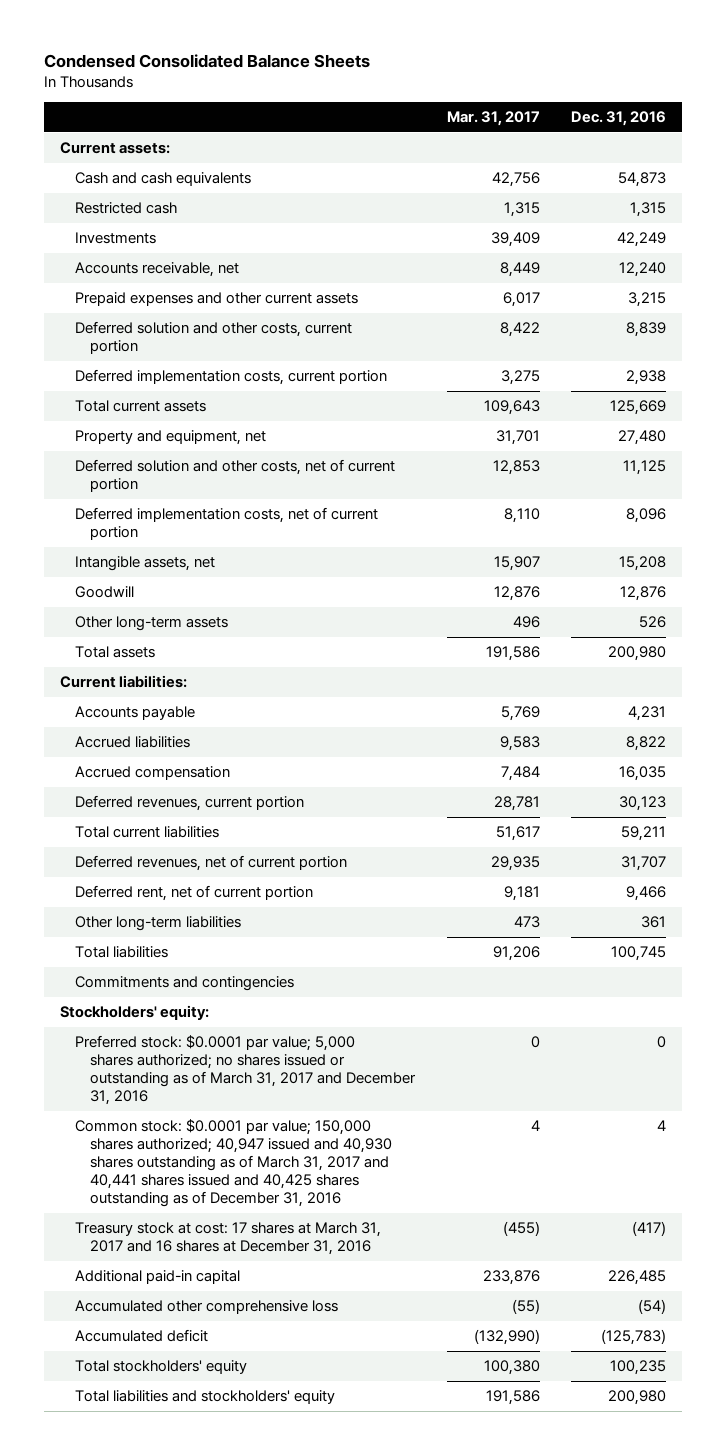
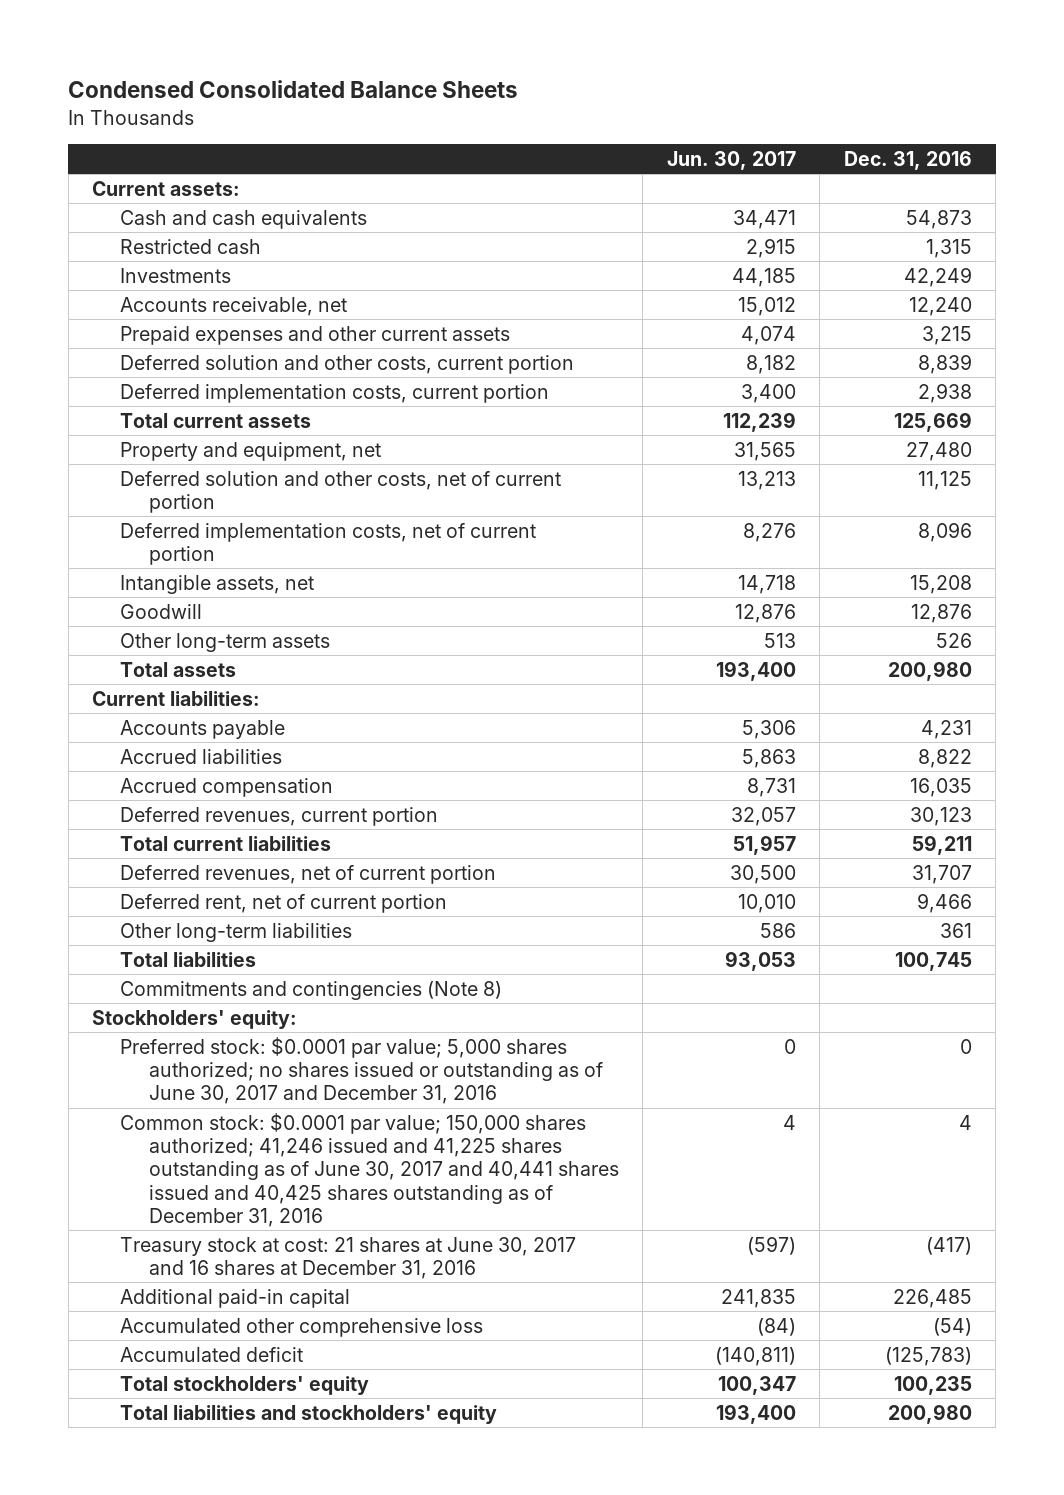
[446,111,540,127] Mar. 31, 2017 -> none
none -> [666,150,796,170] Jun. 30, 2017
[74,976,294,992] Commitments and contingencies -> [120,980,503,1000] Commitments and contingencies (Note 8)
[74,1035,416,1106] Preferred stock: $0.0001 par value; 5,000 shares authorized; no shares issued or outstanding as of March 31, 2017 and December 31, 2016 -> [120,1036,603,1105] Preferred stock: $0.0001 par value; 5,000 shares authorized; no shares issued or outstanding as of June 30, 2017 and December 31, 2016
[74,1119,392,1208] Common stock: $0.0001 par value; 150,000 shares authorized; 40,947 issued and 40,930 shares outstanding as of March 31, 2017 and 40,441 shares issued and 40,425 shares outstanding as of December 31, 2016 -> [120,1112,619,1228] Common stock: $0.0001 par value; 150,000 shares authorized; 41,246 issued and 41,225 shares outstanding as of June 30, 2017 and 40,441 shares issued and 40,425 shares outstanding as of December 31, 2016
[74,1222,381,1256] Treasury stock at cost: 17 shares at March 31, 2017 and 16 shares at December 31, 2016 -> [120,1236,577,1279] Treasury stock at cost: 21 shares at June 30, 2017 and 16 shares at December 31, 2016

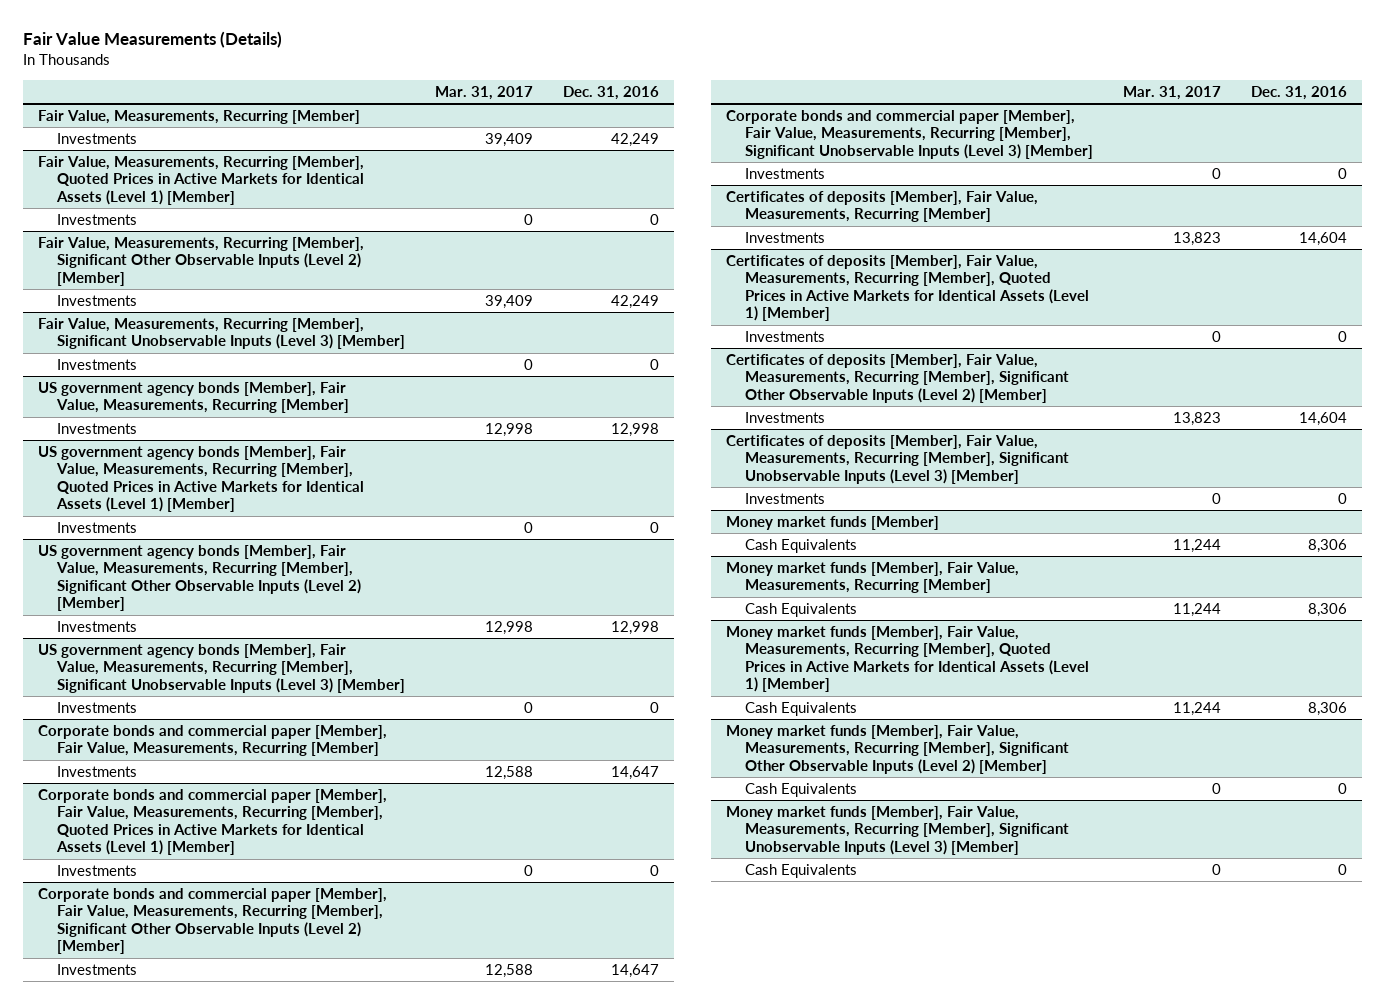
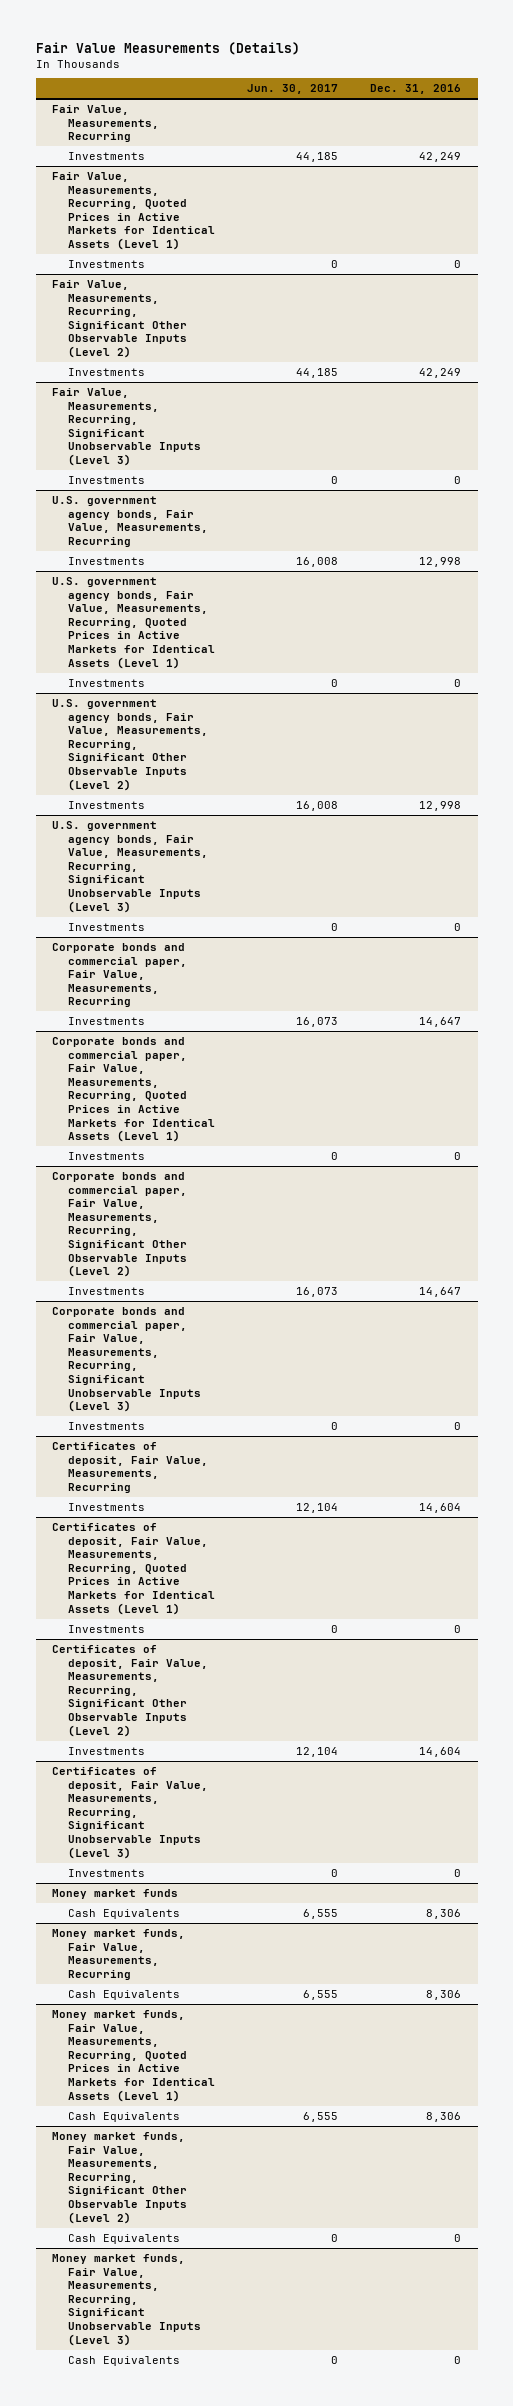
[434,85,533,100] Mar. 31, 2017 -> none
none -> [247,84,339,95] Jun. 30, 2017
[37,109,360,124] Fair Value, Measurements, Recurring [Member] -> [51,104,160,143] Fair Value, Measurements, Recurring
[37,155,364,205] Fair Value, Measurements, Recurring [Member], Quoted Prices in Active Markets for Identical Assets (Level 1) [Member] -> [51,171,216,250] Fair Value, Measurements, Recurring, Quoted Prices in Active Markets for Identical Assets (Level 1)
[37,236,364,286] Fair Value, Measurements, Recurring [Member], Significant Other Observable Inputs (Level 2) [Member] -> [51,279,188,358] Fair Value, Measurements, Recurring, Significant Other Observable Inputs (Level 2)
[37,317,405,350] Fair Value, Measurements, Recurring [Member], Significant Unobservable Inputs (Level 3) [Member] -> [51,387,202,466] Fair Value, Measurements, Recurring, Significant Unobservable Inputs (Level 3)
[37,381,349,414] US government agency bonds [Member], Fair Value, Measurements, Recurring [Member] -> [51,495,209,547] U.S. government agency bonds, Fair Value, Measurements, Recurring
[37,445,364,513] US government agency bonds [Member], Fair Value, Measurements, Recurring [Member], Quoted Prices in Active Markets for Identical Assets (Level 1) [Member] -> [51,576,216,669] U.S. government agency bonds, Fair Value, Measurements, Recurring, Quoted Prices in Active Markets for Identical Assets (Level 1)
[37,544,361,612] US government agency bonds [Member], Fair Value, Measurements, Recurring [Member], Significant Other Observable Inputs (Level 2) [Member] -> [51,698,209,791] U.S. government agency bonds, Fair Value, Measurements, Recurring, Significant Other Observable Inputs (Level 2)
[37,643,405,693] US government agency bonds [Member], Fair Value, Measurements, Recurring [Member], Significant Unobservable Inputs (Level 3) [Member] -> [51,820,209,913] U.S. government agency bonds, Fair Value, Measurements, Recurring, Significant Unobservable Inputs (Level 3)
[37,724,387,757] Corporate bonds and commercial paper [Member], Fair Value, Measurements, Recurring [Member] -> [51,942,188,1008] Corporate bonds and commercial paper, Fair Value, Measurements, Recurring
[37,788,387,856] Corporate bonds and commercial paper [Member], Fair Value, Measurements, Recurring [Member], Quoted Prices in Active Markets for Identical Assets (Level 1) [Member] -> [51,1036,216,1143] Corporate bonds and commercial paper, Fair Value, Measurements, Recurring, Quoted Prices in Active Markets for Identical Assets (Level 1)
[37,887,387,955] Corporate bonds and commercial paper [Member], Fair Value, Measurements, Recurring [Member], Significant Other Observable Inputs (Level 2) [Member] -> [51,1171,188,1278] Corporate bonds and commercial paper, Fair Value, Measurements, Recurring, Significant Other Observable Inputs (Level 2)
[725,109,1093,159] Corporate bonds and commercial paper [Member], Fair Value, Measurements, Recurring [Member], Significant Unobservable Inputs (Level 3) [Member] -> [51,1306,202,1413] Corporate bonds and commercial paper, Fair Value, Measurements, Recurring, Significant Unobservable Inputs (Level 3)
[725,190,1038,223] Certificates of deposits [Member], Fair Value, Measurements, Recurring [Member] -> [51,1441,209,1493] Certificates of deposit, Fair Value, Measurements, Recurring
[725,254,1089,322] Certificates of deposits [Member], Fair Value, Measurements, Recurring [Member], Quoted Prices in Active Markets for Identical Assets (Level 1) [Member] -> [51,1522,216,1615] Certificates of deposit, Fair Value, Measurements, Recurring, Quoted Prices in Active Markets for Identical Assets (Level 1)
[725,353,1069,403] Certificates of deposits [Member], Fair Value, Measurements, Recurring [Member], Significant Other Observable Inputs (Level 2) [Member] -> [51,1644,209,1737] Certificates of deposit, Fair Value, Measurements, Recurring, Significant Other Observable Inputs (Level 2)
[725,434,1069,484] Certificates of deposits [Member], Fair Value, Measurements, Recurring [Member], Significant Unobservable Inputs (Level 3) [Member] -> [51,1766,209,1859] Certificates of deposit, Fair Value, Measurements, Recurring, Significant Unobservable Inputs (Level 3)
[725,515,939,530] Money market funds [Member] -> [51,1888,178,1899] Money market funds
[725,561,1019,594] Money market funds [Member], Fair Value, Measurements, Recurring [Member] -> [51,1928,185,1980] Money market funds, Fair Value, Measurements, Recurring
[725,625,1089,693] Money market funds [Member], Fair Value, Measurements, Recurring [Member], Quoted Prices in Active Markets for Identical Assets (Level 1) [Member] -> [51,2009,216,2102] Money market funds, Fair Value, Measurements, Recurring, Quoted Prices in Active Markets for Identical Assets (Level 1)
[725,724,1069,774] Money market funds [Member], Fair Value, Measurements, Recurring [Member], Significant Other Observable Inputs (Level 2) [Member] -> [51,2131,188,2224] Money market funds, Fair Value, Measurements, Recurring, Significant Other Observable Inputs (Level 2)
[725,805,1069,855] Money market funds [Member], Fair Value, Measurements, Recurring [Member], Significant Unobservable Inputs (Level 3) [Member] -> [51,2253,202,2346] Money market funds, Fair Value, Measurements, Recurring, Significant Unobservable Inputs (Level 3)

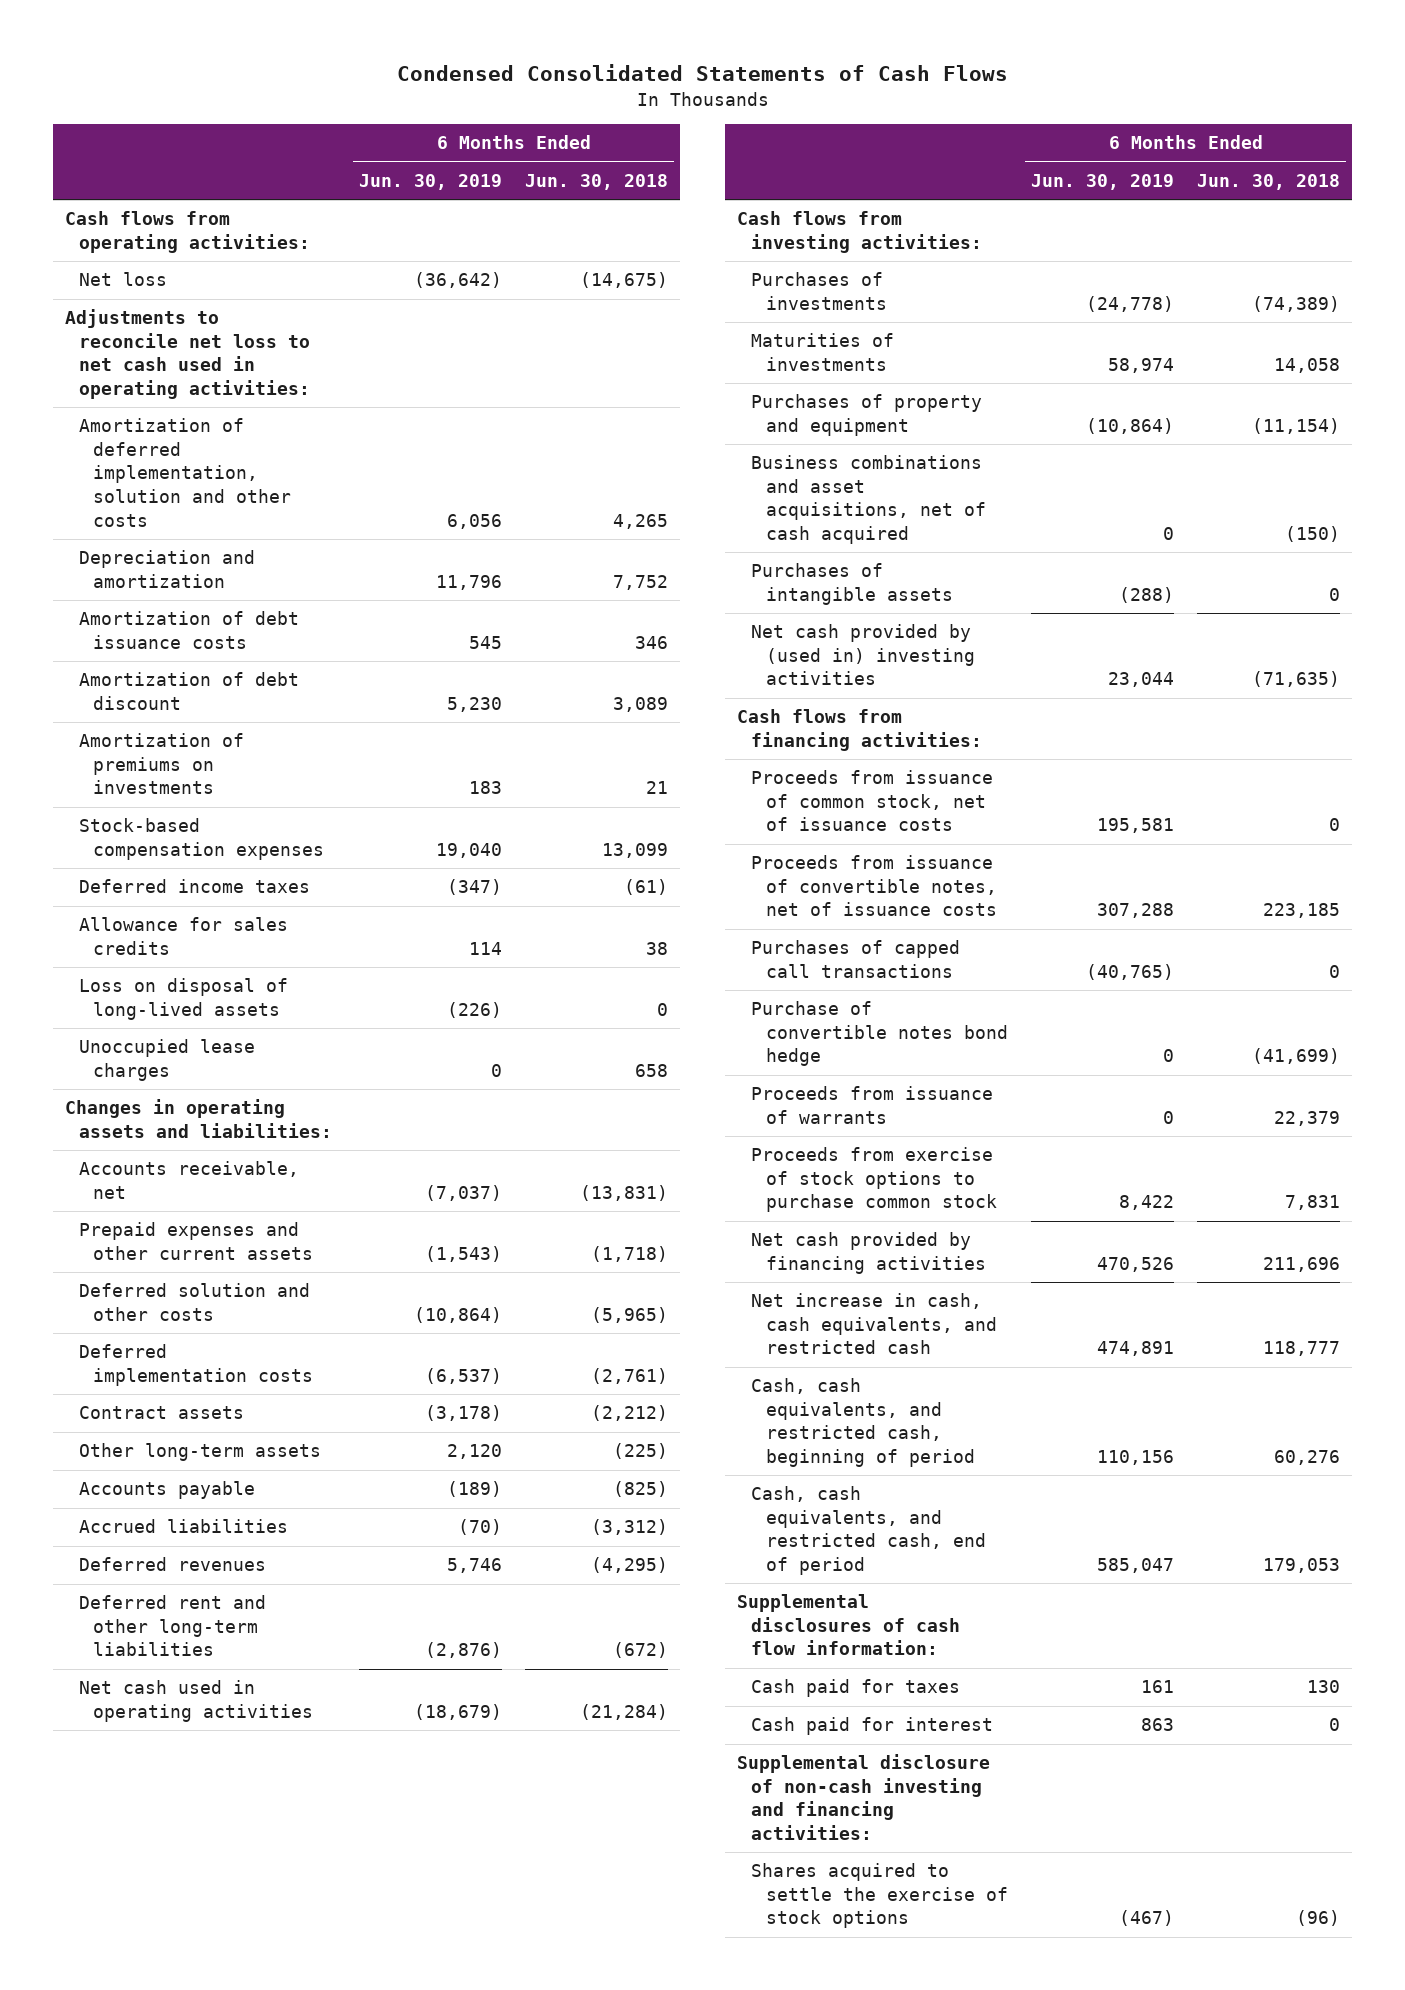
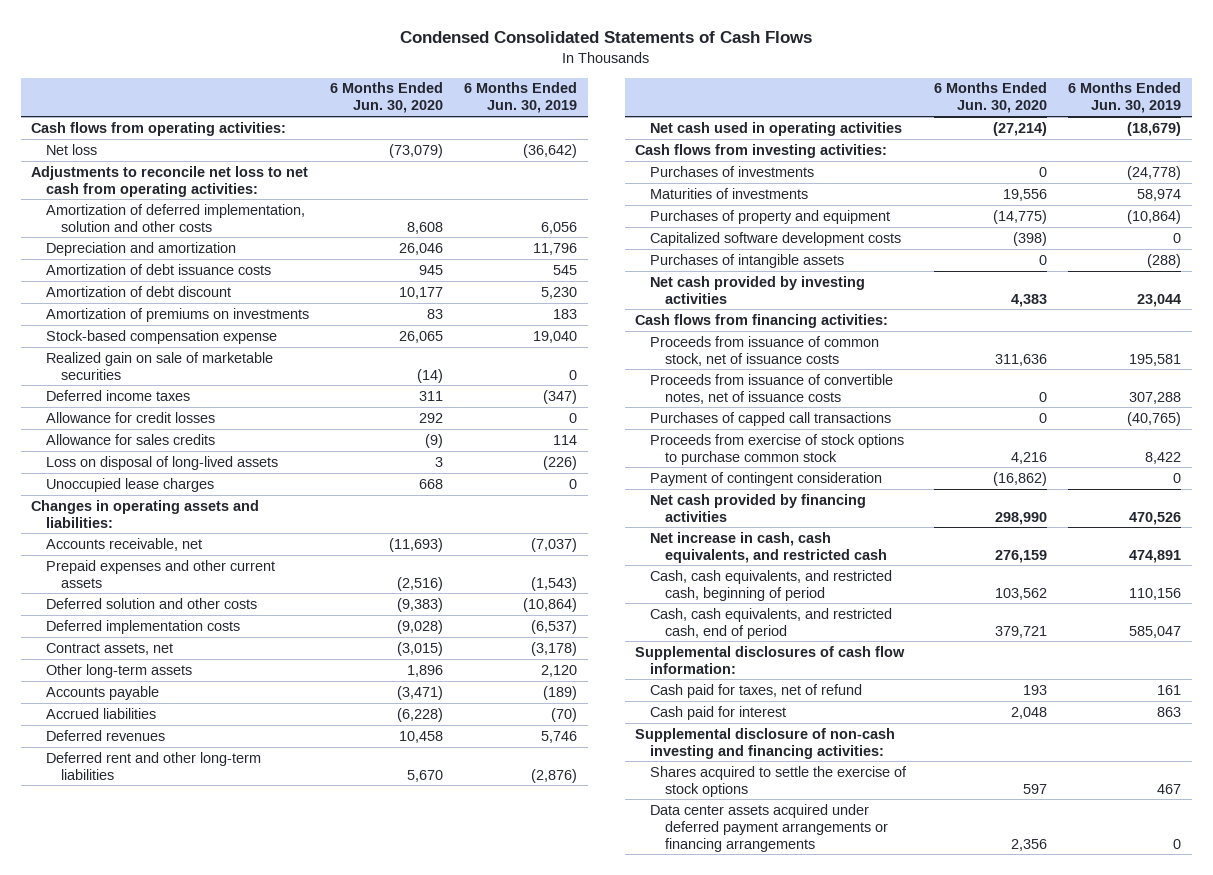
[525,173,669,190] Jun. 30, 2018 -> none
none -> [330,82,444,114] 6 Months Ended Jun. 30, 2020
[64,309,311,400] Adjustments to reconcile net loss to net cash used in operating activities: -> [31,165,309,197] Adjustments to reconcile net loss to net cash from operating activities:
[79,818,325,860] Stock-based compensation expenses -> [46,329,278,344] Stock-based compensation expense
none -> [46,351,274,380] Realized gain on sale of marketable securities
none -> [46,411,216,423] Allowance for credit losses
[79,1406,245,1420] Contract assets -> [46,642,174,655] Contract assets, net
[751,455,986,545] Business combinations and asset acquisitions, net of cash acquired -> none
none -> [650,231,902,246] Capitalized software development costs
[751,624,975,686] Net cash provided by (used in) investing activities -> [650,275,866,304] Net cash provided by investing activities
[751,1001,1008,1067] Purchase of convertible notes bond hedge -> none
[751,1086,994,1124] Proceeds from issuance of warrants -> none
none -> [650,471,883,486] Payment of contingent consideration
[751,1679,961,1698] Cash paid for taxes -> [650,683,863,698] Cash paid for taxes, net of refund
[1119,1910,1175,1927] (467) -> [1157,783,1182,794] 467
none -> [650,803,888,852] Data center assets acquired under deferred payment arrangements or financing arrangements

